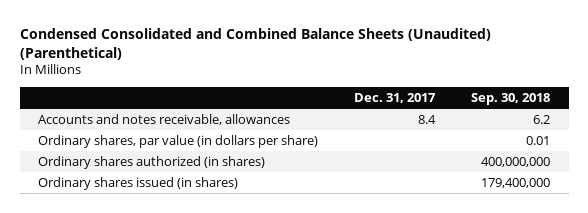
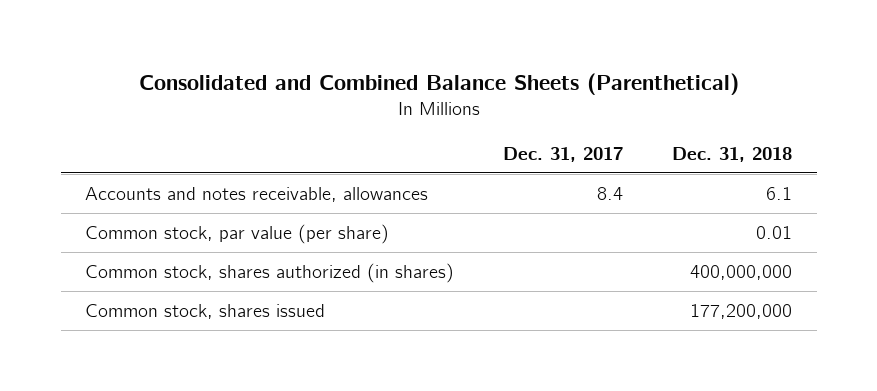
[19,27,491,60] Condensed Consolidated and Combined Balance Sheets (Unaudited) (Parenthetical) -> [138,72,739,95] Consolidated and Combined Balance Sheets (Parenthetical)
[471,92,551,105] Sep. 30, 2018 -> none
none -> [672,147,793,163] Dec. 31, 2018
[37,135,318,149] Ordinary shares, par value (in dollars per share) -> [85,223,390,244] Common stock, par value (per share)
[37,156,265,170] Ordinary shares authorized (in shares) -> [85,262,455,283] Common stock, shares authorized (in shares)
[37,177,238,191] Ordinary shares issued (in shares) -> [85,303,326,319] Common stock, shares issued

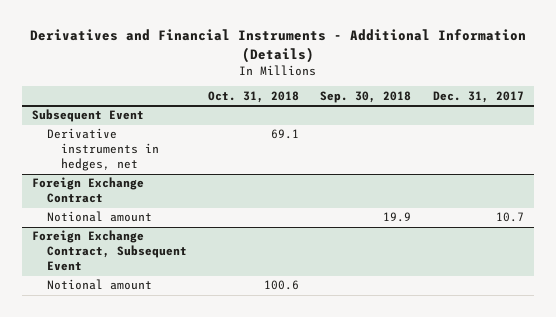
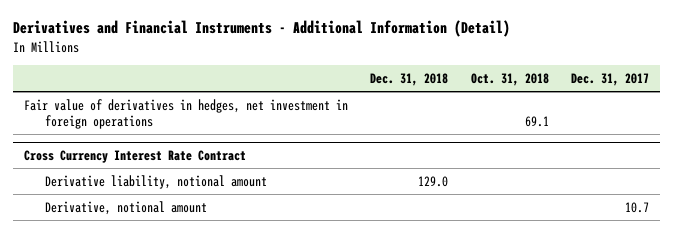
[30,29,527,63] Derivatives and Financial Instruments - Additional Information (Details) -> [12,20,510,38] Derivatives and Financial Instruments - Additional Information (Detail)
[320,90,412,103] Sep. 30, 2018 -> none
none -> [370,72,449,86] Dec. 31, 2018
[32,109,145,123] Subsequent Event -> none
[46,128,160,172] Derivative instruments in hedges, net -> none
[32,230,187,272] Foreign Exchange Contract, Subsequent Event -> none
[46,279,152,291] Notional amount -> none
none -> [23,98,348,130] Fair value of derivatives in hedges, net investment in foreign operations
[32,177,145,204] Foreign Exchange Contract -> [23,149,246,163] Cross Currency Interest Rate Contract
none -> [44,174,267,189] Derivative liability, notional amount
[46,211,152,223] Notional amount -> [44,200,207,215] Derivative, notional amount

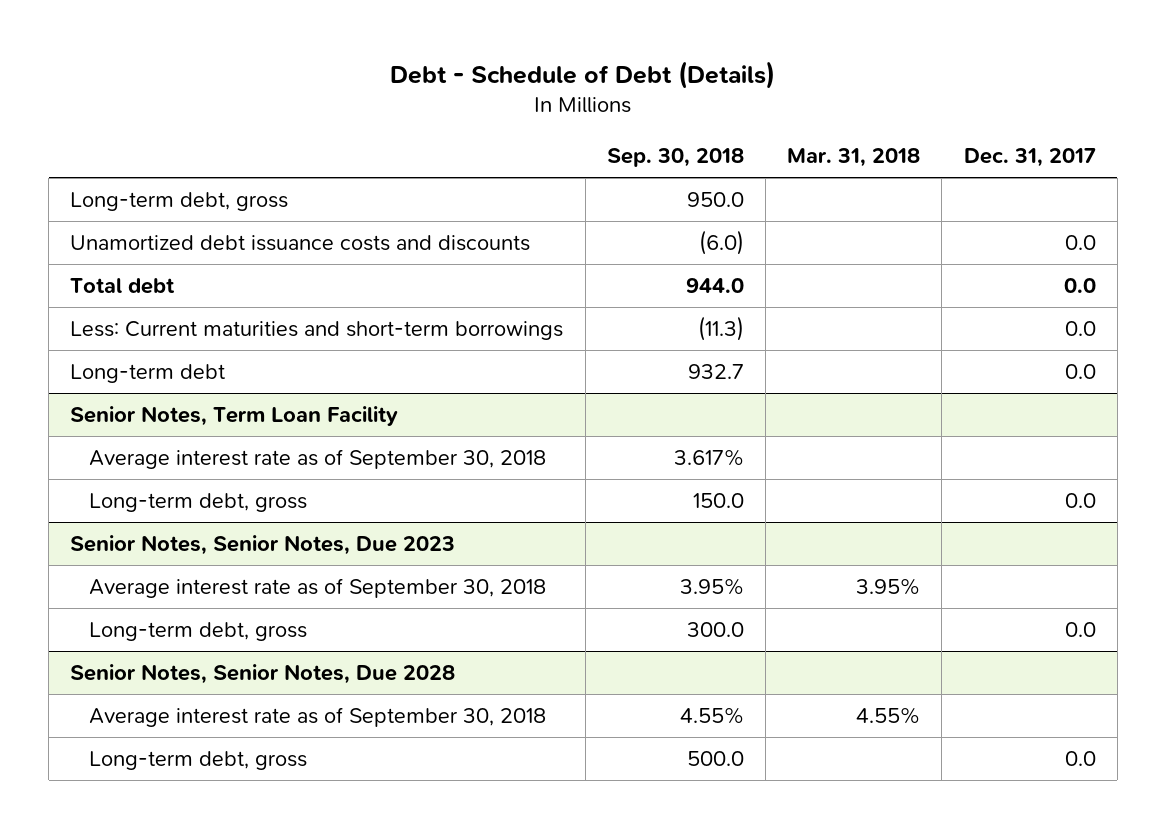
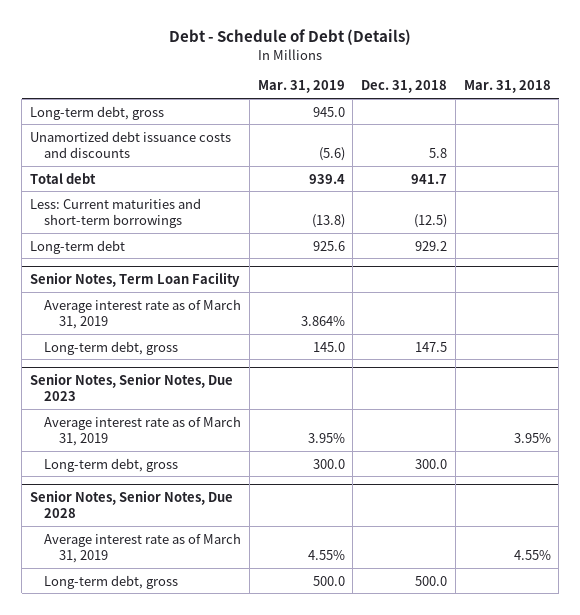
[606,147,744,167] Sep. 30, 2018 -> none
[963,147,1096,167] Dec. 31, 2017 -> none
none -> [257,80,345,94] Mar. 31, 2019
none -> [361,80,448,94] Dec. 31, 2018
[89,448,547,469] Average interest rate as of September 30, 2018 -> [44,298,242,330] Average interest rate as of March 31, 2019
[89,577,547,598] Average interest rate as of September 30, 2018 -> [44,415,242,447] Average interest rate as of March 31, 2019
[89,706,547,727] Average interest rate as of September 30, 2018 -> [44,532,242,564] Average interest rate as of March 31, 2019

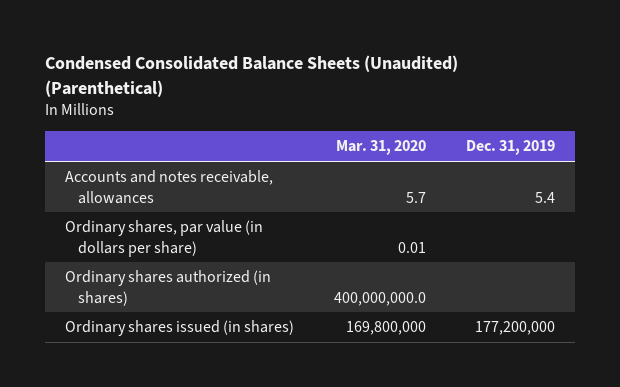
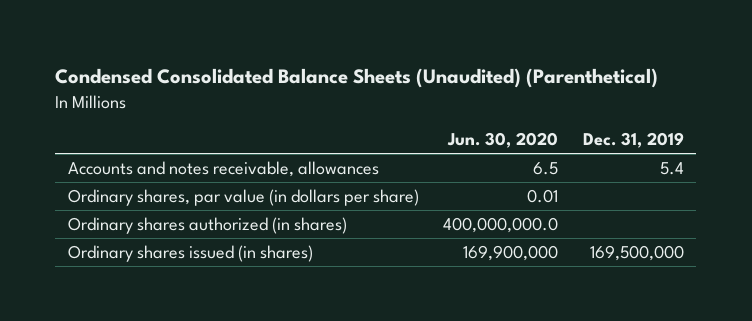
[335,140,426,156] Mar. 31, 2020 -> none
none -> [447,132,559,149] Jun. 30, 2020
[474,321,555,336] 177,200,000 -> [590,244,685,261] 169,500,000

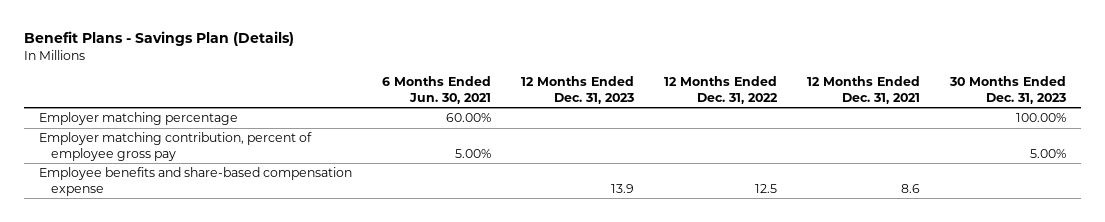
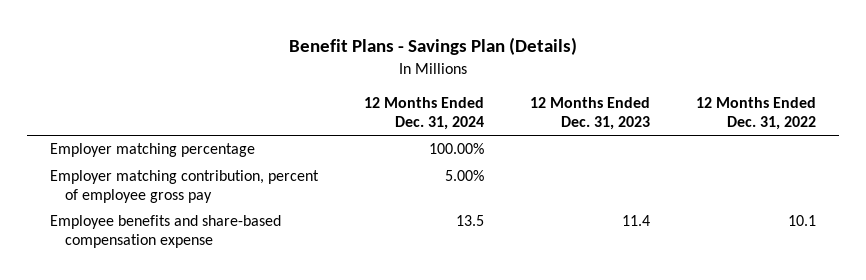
[382,76,492,104] 6 Months Ended Jun. 30, 2021 -> none
[807,76,921,104] 12 Months Ended Dec. 31, 2021 -> none
[949,76,1067,104] 30 Months Ended Dec. 31, 2023 -> none
none -> [364,97,485,131] 12 Months Ended Dec. 31, 2024
[611,183,635,193] 13.9 -> [622,215,651,227] 11.4
[755,183,778,193] 12.5 -> [788,215,817,227] 10.1

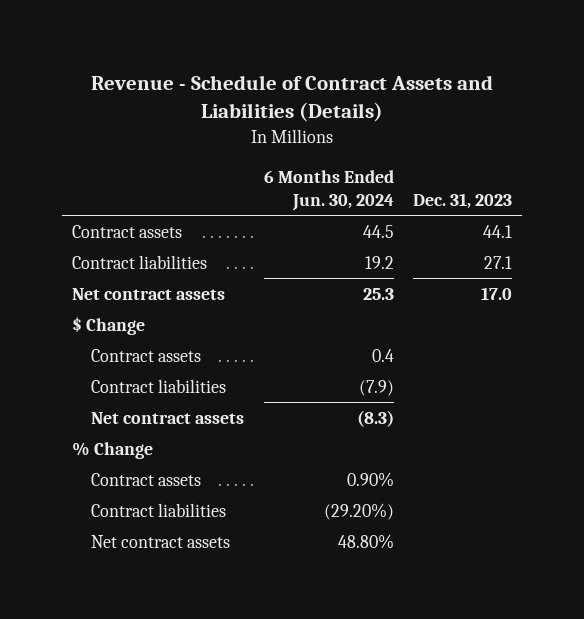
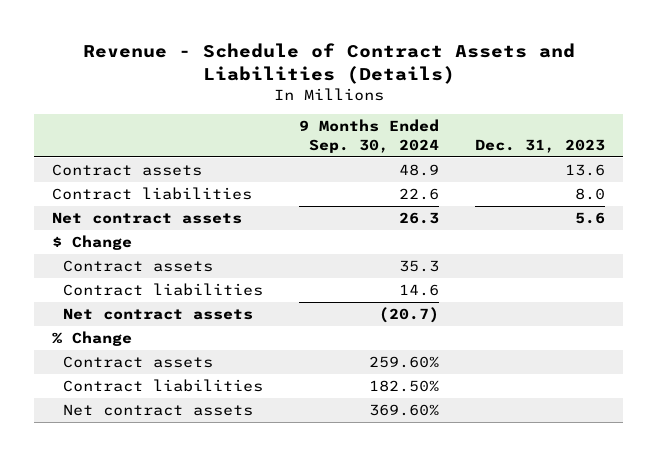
[263,169,394,211] 6 Months Ended Jun. 30, 2024 -> none
none -> [299,119,440,153] 9 Months Ended Sep. 30, 2024
[483,224,513,238] 44.1 -> [564,164,605,177] 13.6
[484,255,513,269] 27.1 -> [574,188,605,201] 8.0
[481,286,513,300] 17.0 -> [574,212,605,225] 5.6

